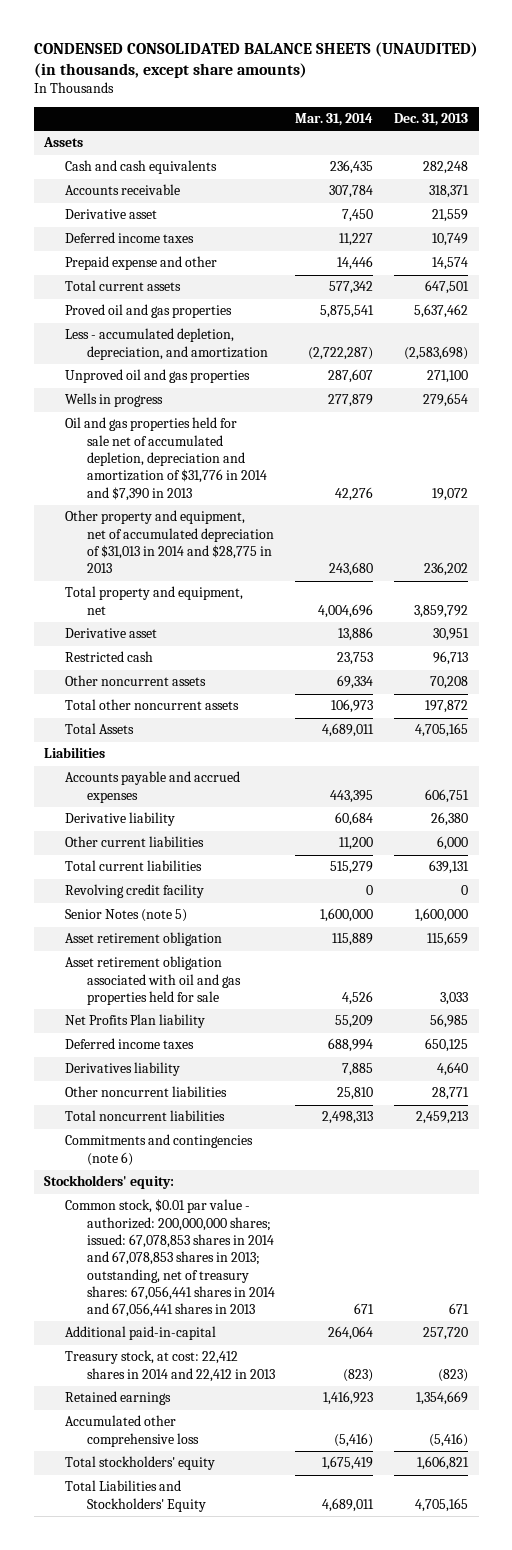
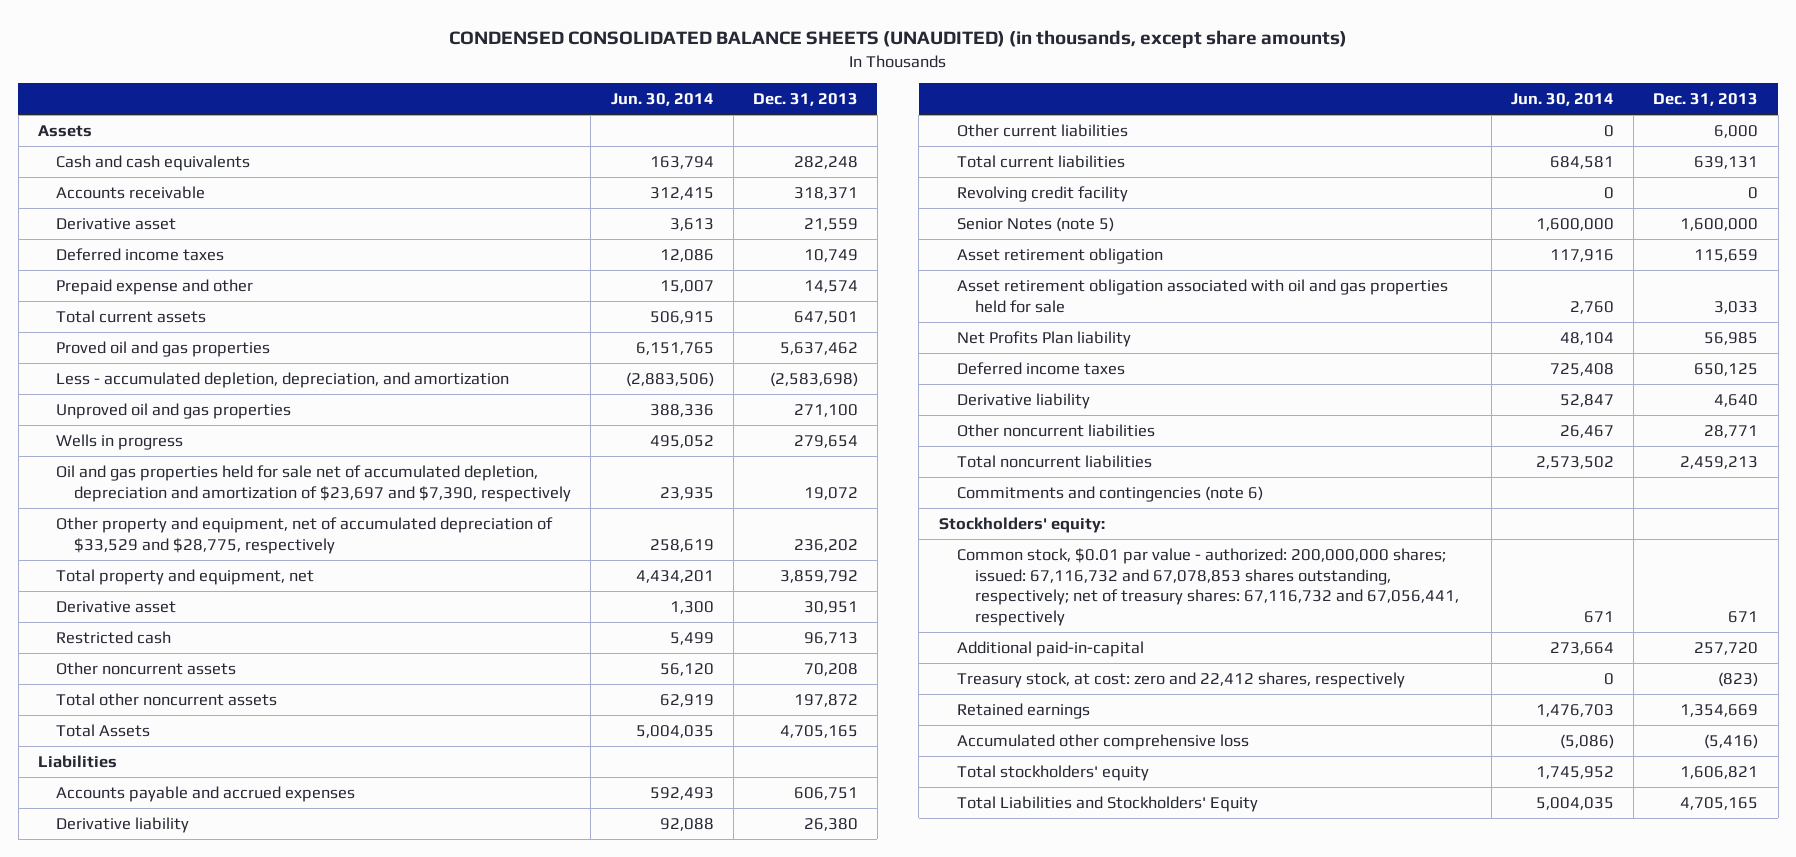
[295,112,374,126] Mar. 31, 2014 -> none
none -> [610,93,714,107] Jun. 30, 2014
[65,417,267,501] Oil and gas properties held for sale net of accumulated depletion, depreciation and amortization of $31,776 in 2014 and $7,390 in 2013 -> [56,464,572,502] Oil and gas properties held for sale net of accumulated depletion, depreciation and amortization of $23,697 and $7,390, respectively
[65,510,274,574] Other property and equipment, net of accumulated depreciation of $31,013 in 2014 and $28,775 in 2013 -> [56,516,554,554] Other property and equipment, net of accumulated depreciation of $33,529 and $28,775, respectively
[65,1062,181,1077] Derivatives liability -> [956,392,1090,409] Derivative liability
[65,1199,275,1318] Common stock, $0.01 par value - authorized: 200,000,000 shares; issued: 67,078,853 shares in 2014 and 67,078,853 shares in 2013; outstanding, net of treasury shares: 67,056,441 shares in 2014 and 67,056,441 shares in 2013 -> [956,547,1459,626] Common stock, $0.01 par value - authorized: 200,000,000 shares; issued: 67,116,732 and 67,078,853 shares outstanding, respectively; net of treasury shares: 67,116,732 and 67,056,441, respectively
[65,1350,275,1382] Treasury stock, at cost: 22,412 shares in 2014 and 22,412 in 2013 -> [956,671,1405,688] Treasury stock, at cost: zero and 22,412 shares, respectively

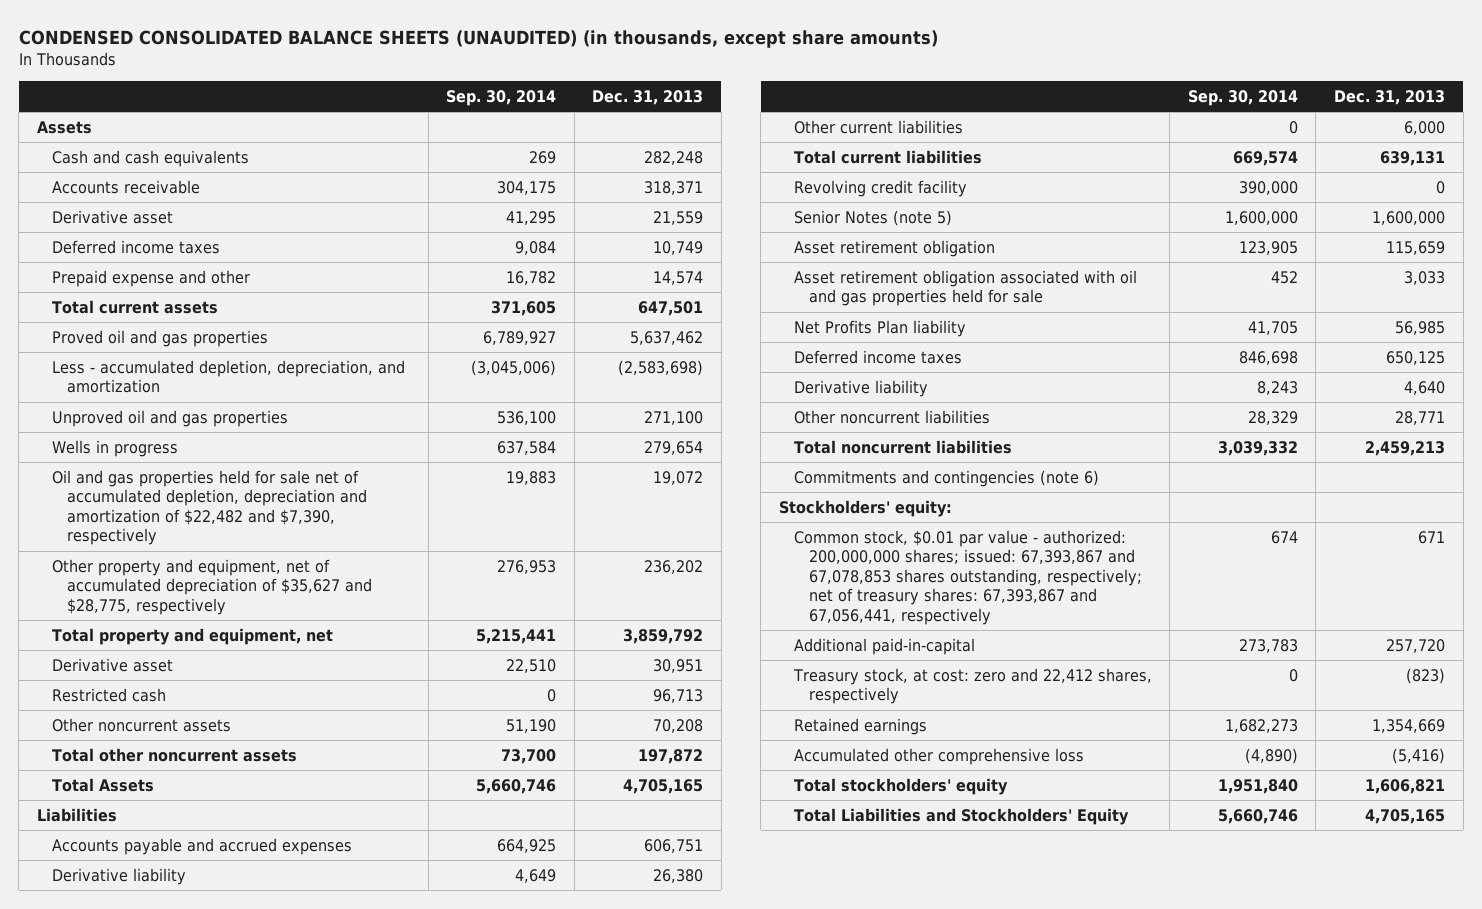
[610,93,714,107] Jun. 30, 2014 -> none
none -> [446,89,557,106] Sep. 30, 2014
[56,464,572,502] Oil and gas properties held for sale net of accumulated depletion, depreciation and amortization of $23,697 and $7,390, respectively -> [52,469,368,546] Oil and gas properties held for sale net of accumulated depletion, depreciation and amortization of $22,482 and $7,390, respectively
[56,516,554,554] Other property and equipment, net of accumulated depreciation of $33,529 and $28,775, respectively -> [52,558,373,615] Other property and equipment, net of accumulated depreciation of $35,627 and $28,775, respectively
[956,547,1459,626] Common stock, $0.01 par value - authorized: 200,000,000 shares; issued: 67,116,732 and 67,078,853 shares outstanding, respectively; net of treasury shares: 67,116,732 and 67,056,441, respectively -> [794,529,1143,625] Common stock, $0.01 par value - authorized: 200,000,000 shares; issued: 67,393,867 and 67,078,853 shares outstanding, respectively; net of treasury shares: 67,393,867 and 67,056,441, respectively

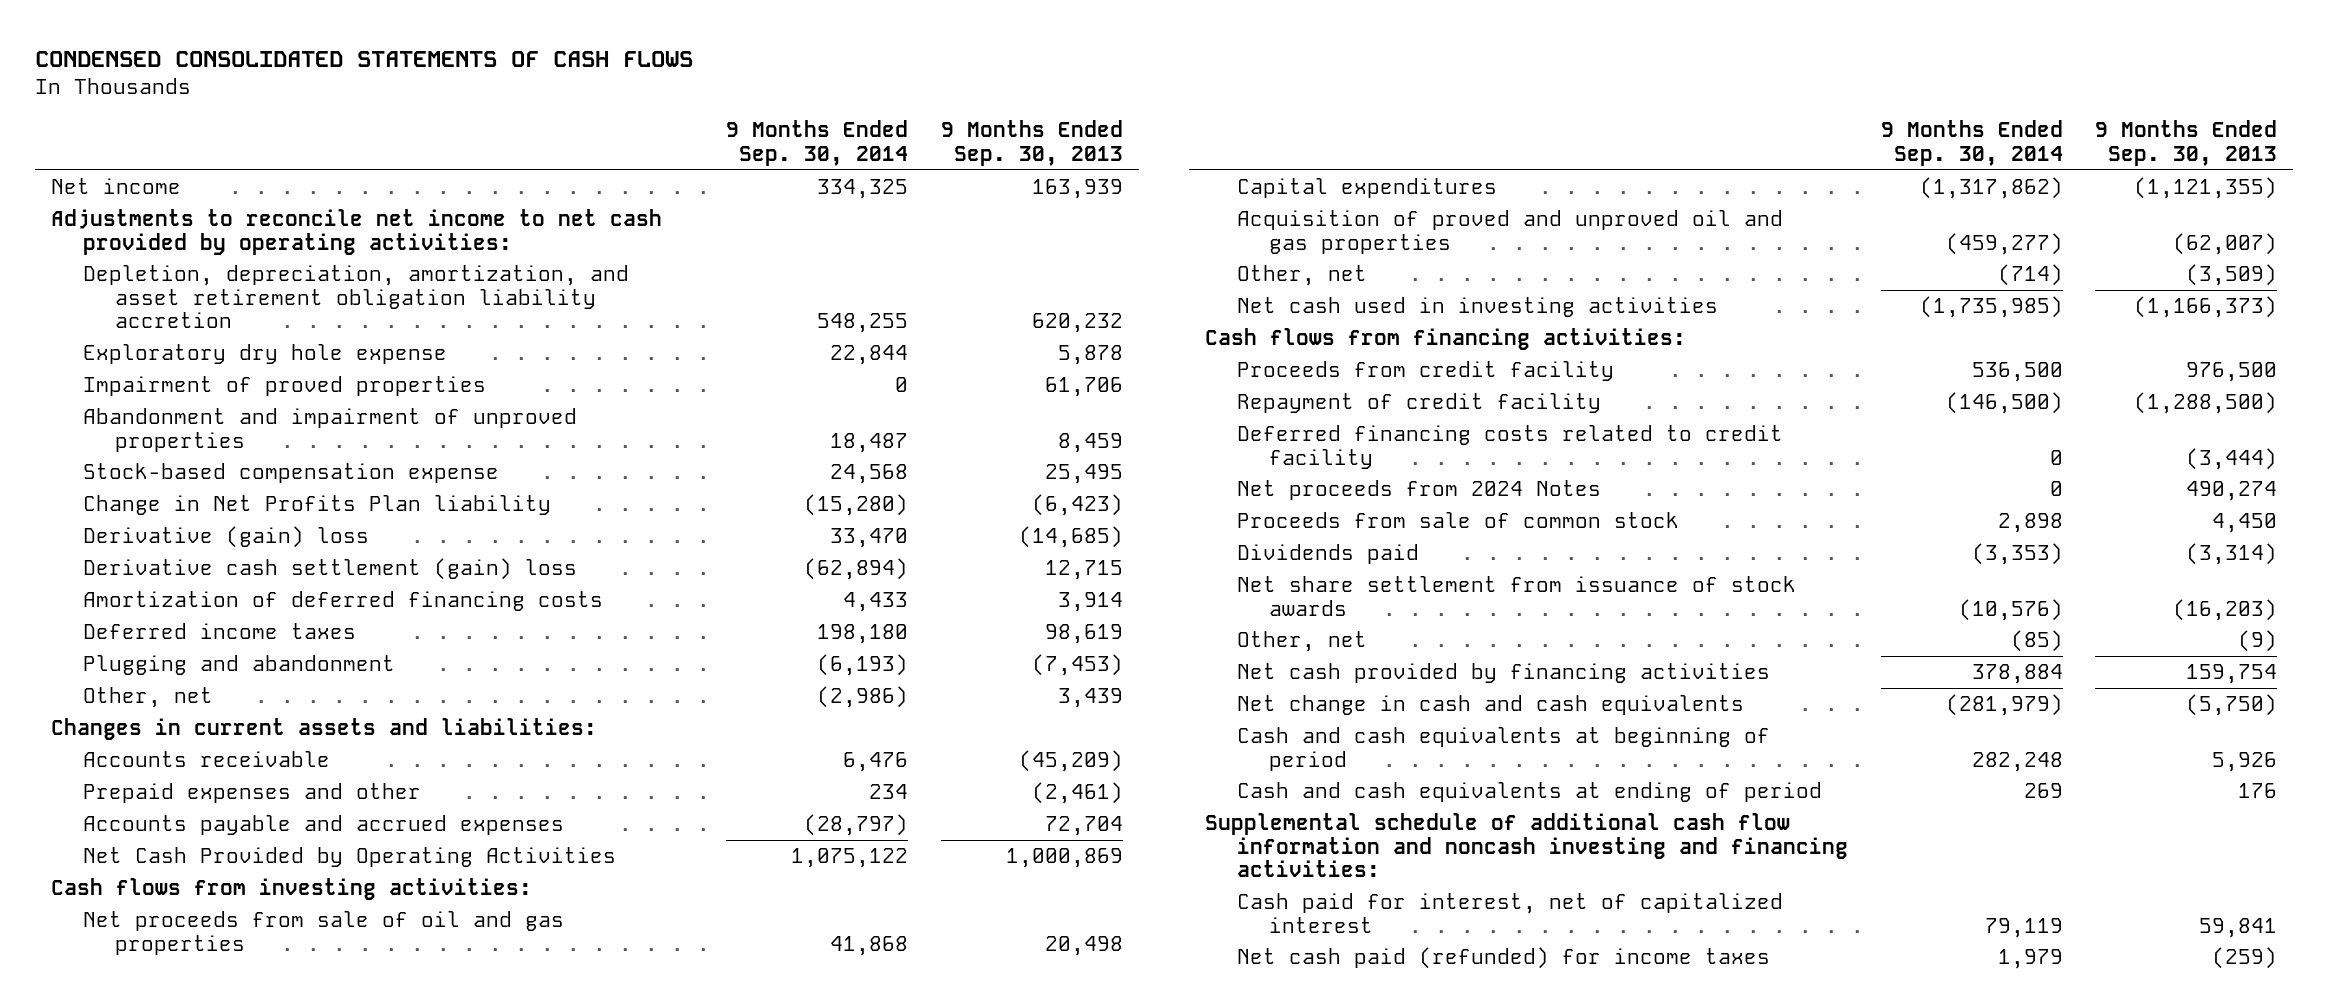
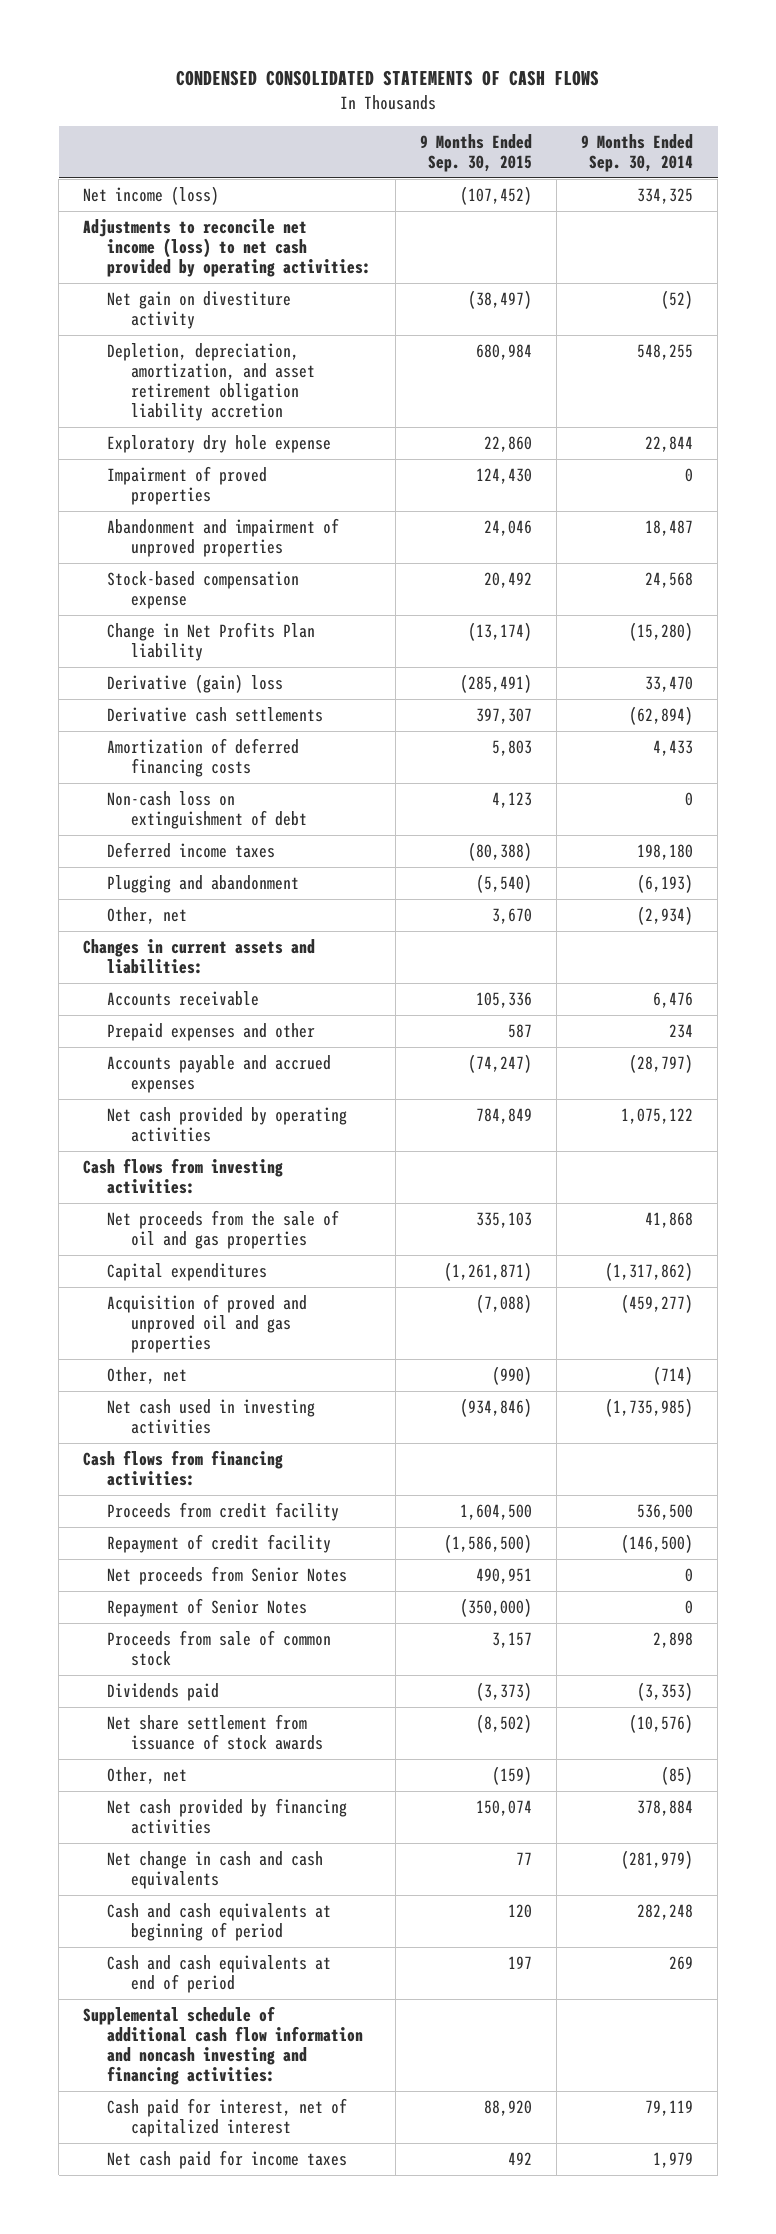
[940,120,1123,166] 9 Months Ended Sep. 30, 2013 -> none
none -> [420,133,533,173] 9 Months Ended Sep. 30, 2015
[51,178,182,195] Net income -> [83,185,220,205] Net income (loss)
[51,209,663,255] Adjustments to reconcile net income to net cash provided by operating activities: -> [83,218,372,278] Adjustments to reconcile net income (loss) to net cash provided by operating activities:
none -> [107,290,292,329] Net gain on divestiture activity
[83,558,578,581] Derivative cash settlement (gain) loss -> [107,706,324,722] Derivative cash settlements
none -> [107,790,307,829] Non-cash loss on extinguishment of debt
[817,686,909,709] (2,986) -> [637,905,694,925] (2,934)
[83,847,617,868] Net Cash Provided by Operating Activities -> [107,1106,348,1142] Net cash provided by operating activities
[83,911,565,955] Net proceeds from sale of oil and gas properties -> [107,1209,340,1249] Net proceeds from the sale of oil and gas properties
[1237,425,1784,469] Deferred financing costs related to credit facility -> none
[1237,480,1602,501] Net proceeds from 2024 Notes -> [107,1565,348,1585] Net proceeds from Senior Notes
none -> [107,1597,308,1617] Repayment of Senior Notes
[1237,782,1823,803] Cash and cash equivalents at ending of period -> [107,1954,332,1993] Cash and cash equivalents at end of period
[1237,947,1771,970] Net cash paid (refunded) for income taxes -> [107,2149,348,2169] Net cash paid for income taxes

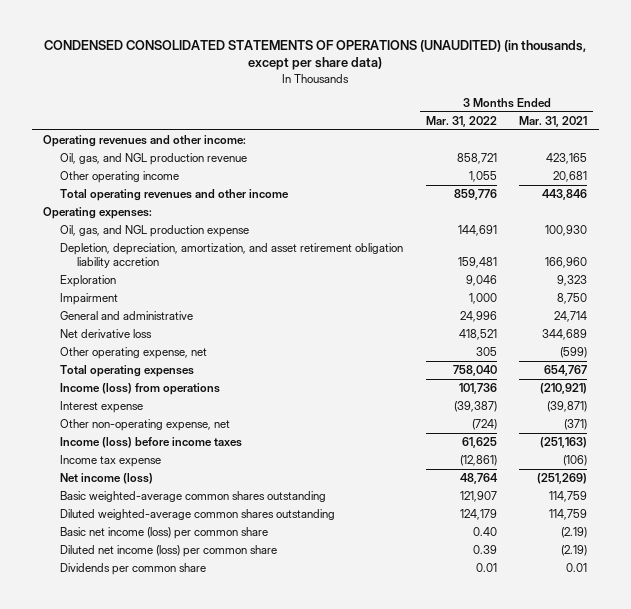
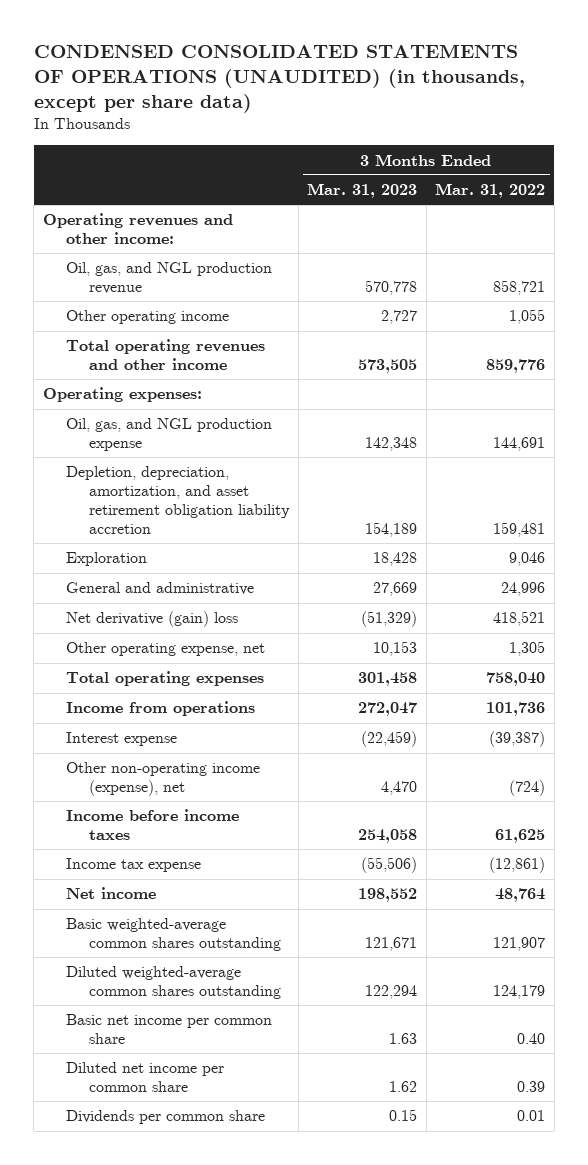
[519,115,588,127] Mar. 31, 2021 -> none
none -> [307,183,418,199] Mar. 31, 2023
[60,293,119,306] Impairment -> none
[60,329,153,339] Net derivative loss -> [65,611,238,628] Net derivative (gain) loss
[475,347,497,357] 305 -> [509,641,546,657] 1,305
[60,383,221,396] Income (loss) from operations -> [65,701,255,717] Income from operations
[60,419,231,432] Other non-operating expense, net -> [65,762,260,797] Other non-operating income (expense), net
[60,437,243,449] Income (loss) before income taxes -> [65,809,239,841] Income before income taxes
[60,473,154,485] Net income (loss) -> [65,887,156,900] Net income
[60,527,269,540] Basic net income (loss) per common share -> [65,1014,272,1045] Basic net income per common share
[60,545,278,558] Diluted net income (loss) per common share -> [65,1062,224,1093] Diluted net income per common share

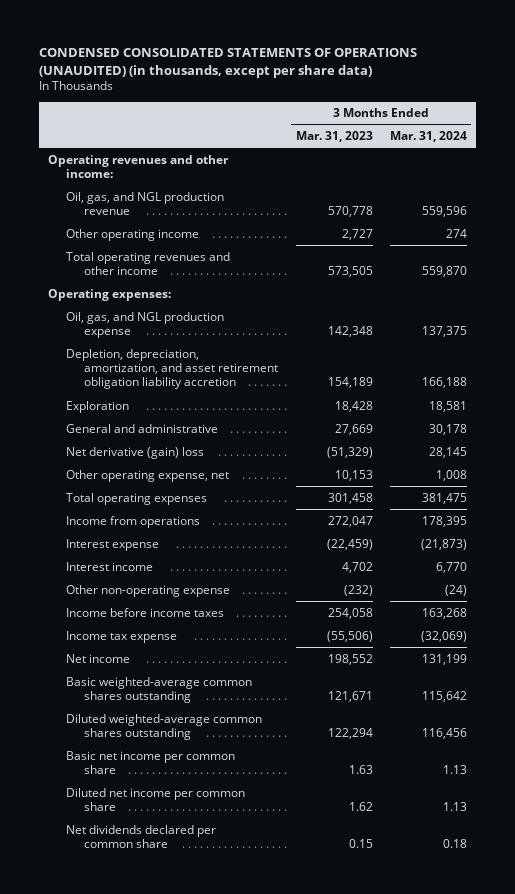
[435,183,546,199] Mar. 31, 2022 -> none
none -> [390,131,468,143] Mar. 31, 2024
none -> [66,561,154,571] Interest income
[65,762,260,797] Other non-operating income (expense), net -> [66,584,231,597] Other non-operating expense
[381,781,418,796] 4,470 -> [343,584,373,596] (232)
[65,1110,265,1125] Dividends per common share -> [66,824,217,848] Net dividends declared per common share

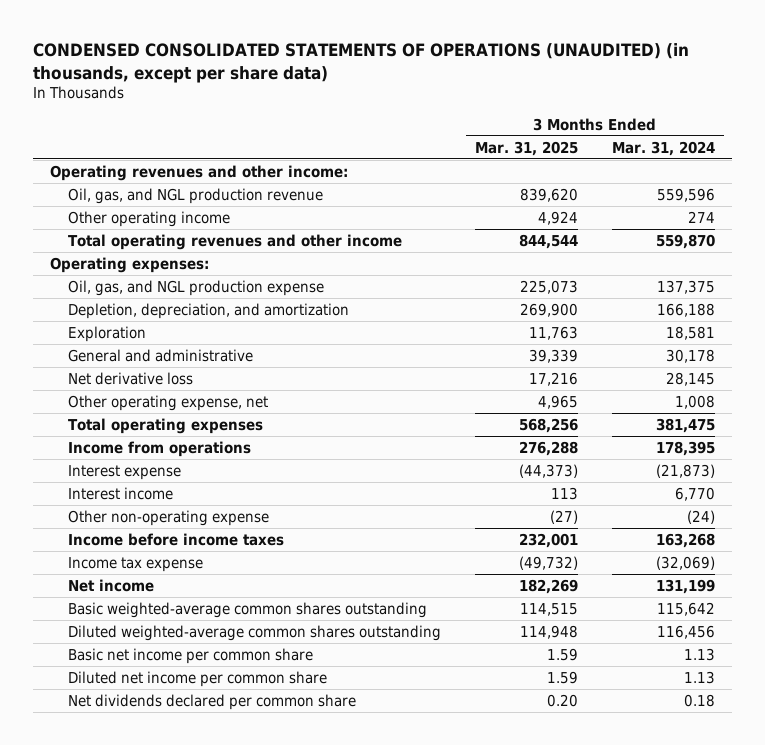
[295,131,373,143] Mar. 31, 2023 -> none
none -> [474,140,578,156] Mar. 31, 2025
[66,348,279,390] Depletion, depreciation, amortization, and asset retirement obligation liability accretion -> [67,302,349,319] Depletion, depreciation, and amortization
[66,446,205,459] Net derivative (gain) loss -> [67,371,193,385] Net derivative loss

